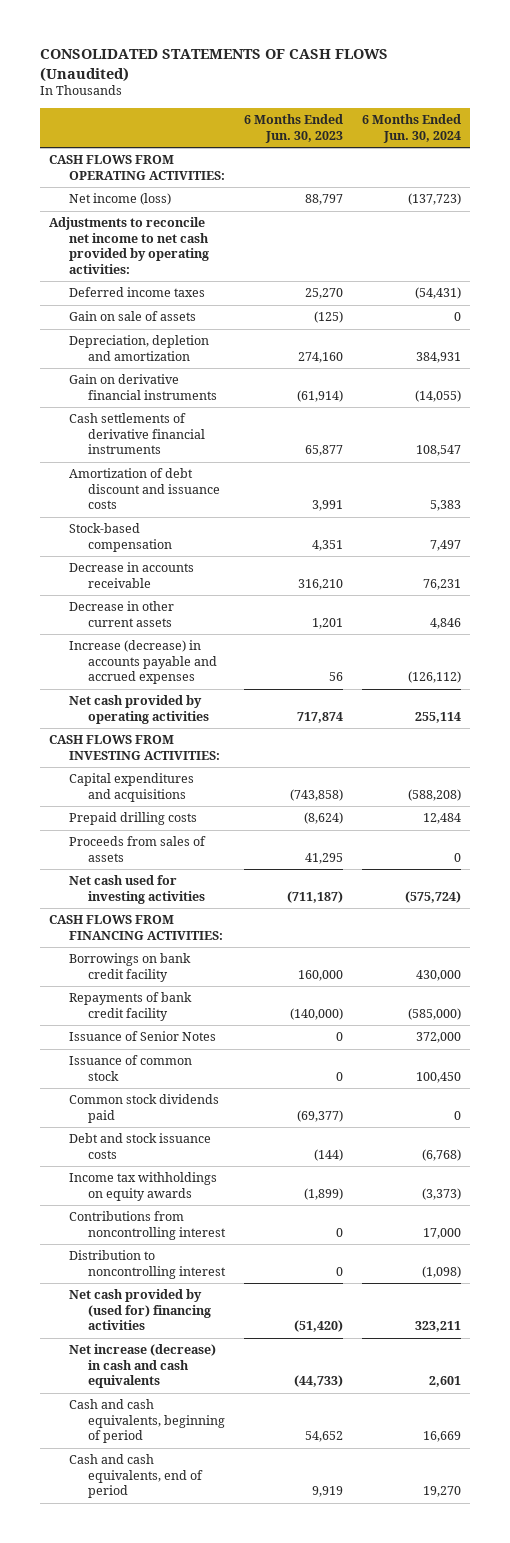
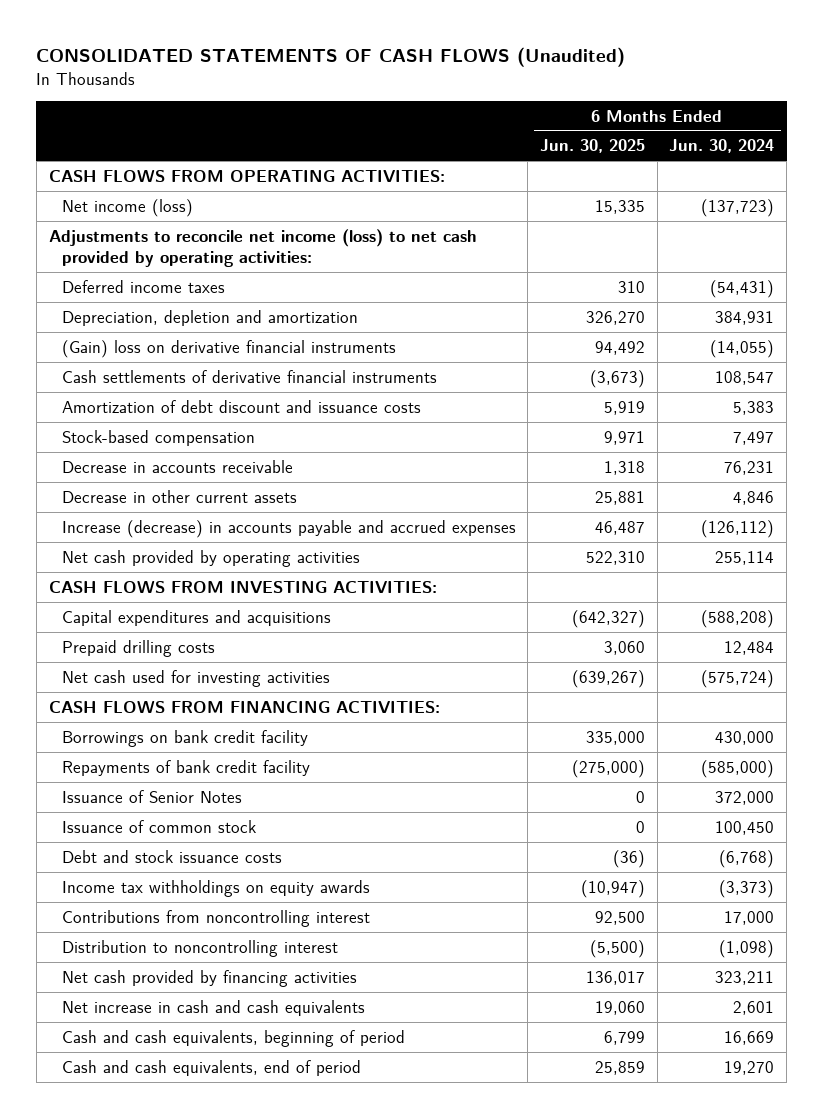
[244,114,344,143] 6 Months Ended Jun. 30, 2023 -> none
none -> [539,139,645,154] Jun. 30, 2025
[49,217,209,274] Adjustments to reconcile net income to net cash provided by operating activities: -> [48,228,477,267] Adjustments to reconcile net income (loss) to net cash provided by operating activities:
[68,311,196,322] Gain on sale of assets -> none
[68,374,218,400] Gain on derivative financial instruments -> [61,339,396,358] (Gain) loss on derivative financial instruments
[68,836,206,862] Proceeds from sales of assets -> none
[68,1094,219,1123] Common stock dividends paid -> none
[68,1289,212,1331] Net cash provided by (used for) financing activities -> [61,969,357,987] Net cash provided by financing activities
[68,1344,216,1389] Net increase (decrease) in cash and cash equivalents -> [61,999,365,1016] Net increase in cash and cash equivalents

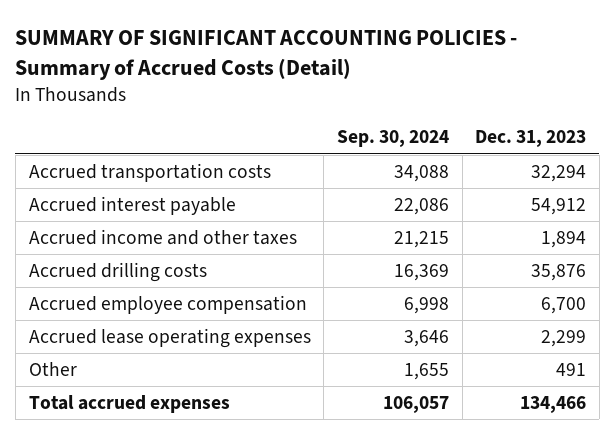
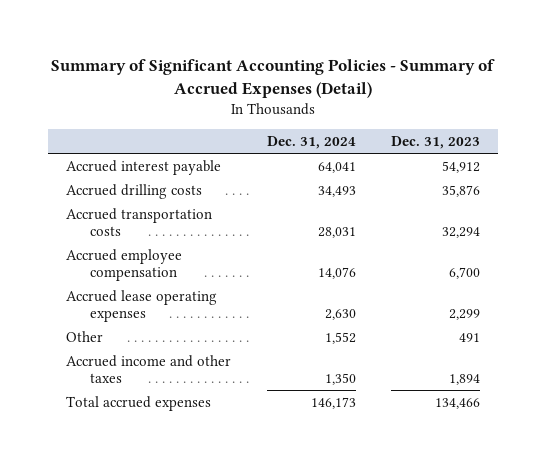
[15,30,518,81] SUMMARY OF SIGNIFICANT ACCOUNTING POLICIES - Summary of Accrued Costs (Detail) -> [51,59,496,99] Summary of Significant Accounting Policies - Summary of Accrued Expenses (Detail)
[336,130,449,148] Sep. 30, 2024 -> none
none -> [266,135,356,149] Dec. 31, 2024
[28,162,271,182] Accrued transportation costs -> [66,207,213,236] Accrued transportation costs
[28,228,297,245] Accrued income and other taxes -> [66,354,232,383] Accrued income and other taxes

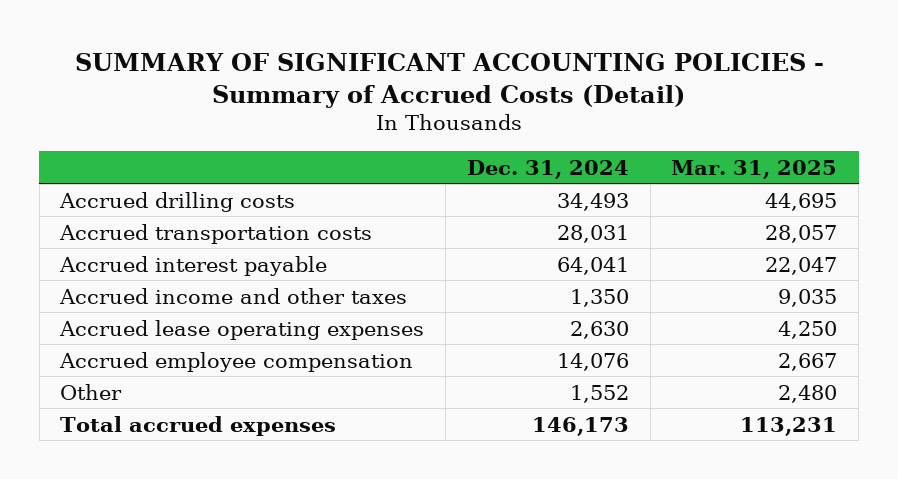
[51,59,496,99] Summary of Significant Accounting Policies - Summary of Accrued Expenses (Detail) -> [74,52,824,108] SUMMARY OF SIGNIFICANT ACCOUNTING POLICIES - Summary of Accrued Costs (Detail)
[391,135,481,149] Dec. 31, 2023 -> none
none -> [671,159,838,179] Mar. 31, 2025
[66,159,222,175] Accrued interest payable -> [59,255,328,276] Accrued interest payable
[66,354,232,383] Accrued income and other taxes -> [59,287,408,304] Accrued income and other taxes
[66,248,183,281] Accrued employee compensation -> [59,351,414,372] Accrued employee compensation

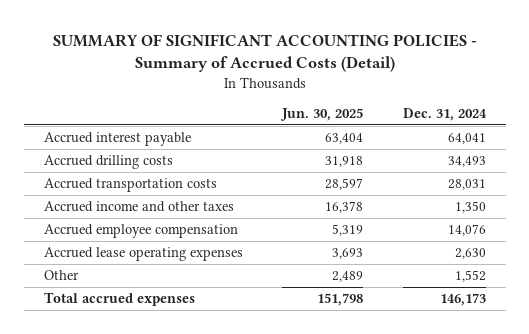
[671,159,838,179] Mar. 31, 2025 -> none
none -> [280,107,364,121] Jun. 30, 2025
[59,255,328,276] Accrued interest payable -> [43,132,191,147] Accrued interest payable
[59,319,425,340] Accrued lease operating expenses -> [43,247,243,262] Accrued lease operating expenses

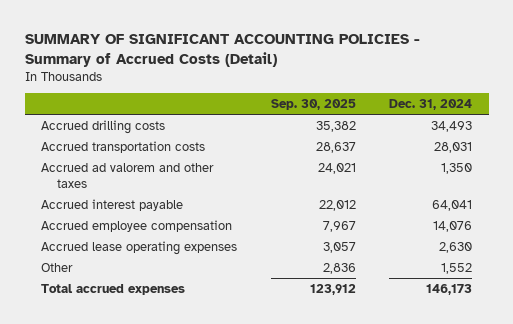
[280,107,364,121] Jun. 30, 2025 -> none
none -> [270,99,356,111] Sep. 30, 2025
[43,201,234,213] Accrued income and other taxes -> [41,162,215,188] Accrued ad valorem and other taxes
[43,132,191,147] Accrued interest payable -> [41,198,184,211] Accrued interest payable

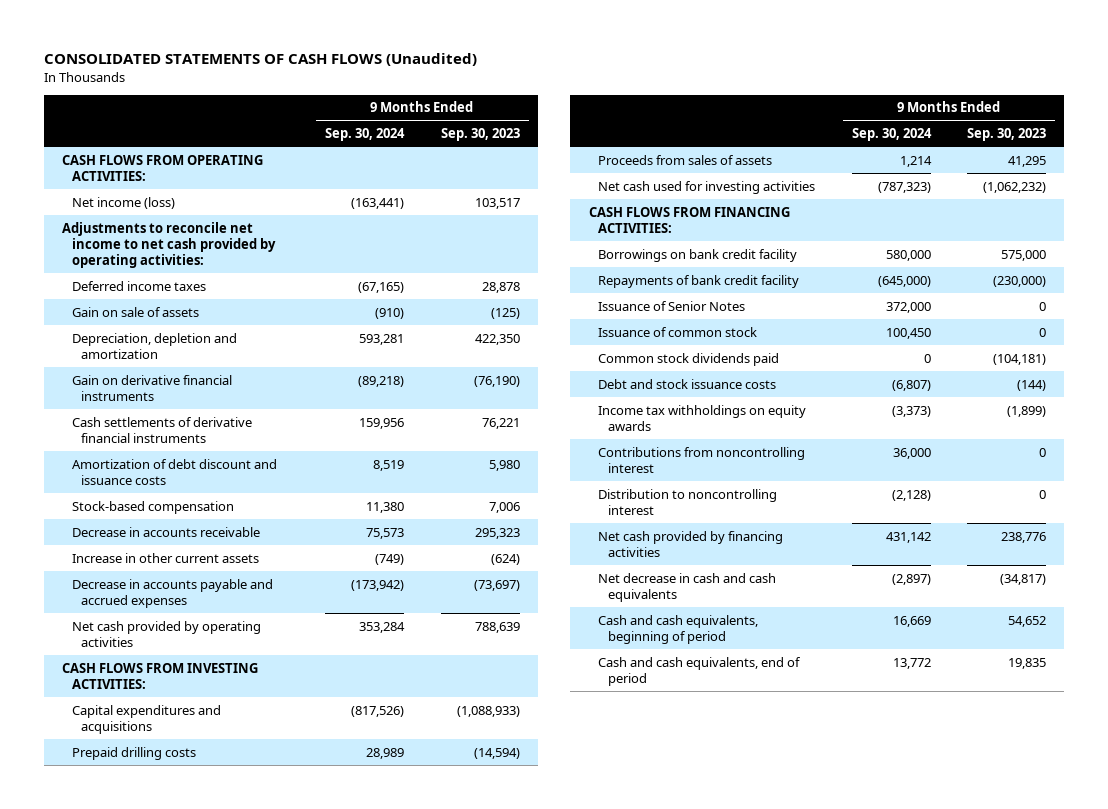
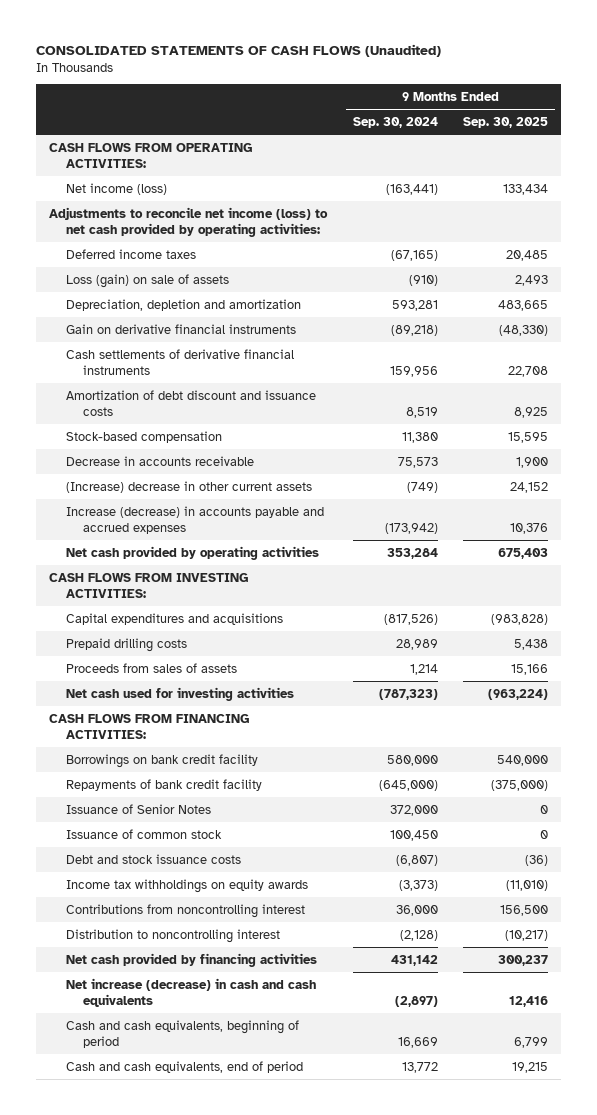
[440,127,520,141] Sep. 30, 2023 -> none
none -> [463,117,549,129] Sep. 30, 2025
[62,221,276,268] Adjustments to reconcile net income to net cash provided by operating activities: -> [49,206,329,237] Adjustments to reconcile net income (loss) to net cash provided by operating activities:
[71,306,199,317] Gain on sale of assets -> [66,273,230,288] Loss (gain) on sale of assets
[71,552,259,563] Increase in other current assets -> [66,480,313,493] (Increase) decrease in other current assets
[71,578,273,608] Decrease in accounts payable and accrued expenses -> [66,505,325,534] Increase (decrease) in accounts payable and accrued expenses
[598,352,780,366] Common stock dividends paid -> none
[598,572,777,602] Net decrease in cash and cash equivalents -> [66,977,317,1007] Net increase (decrease) in cash and cash equivalents

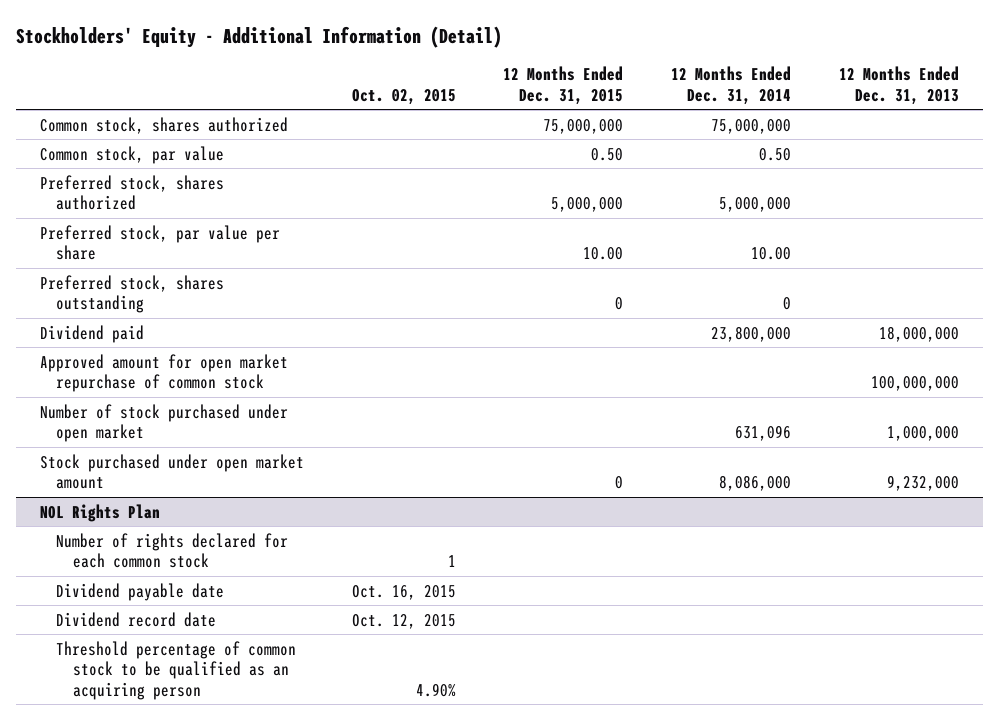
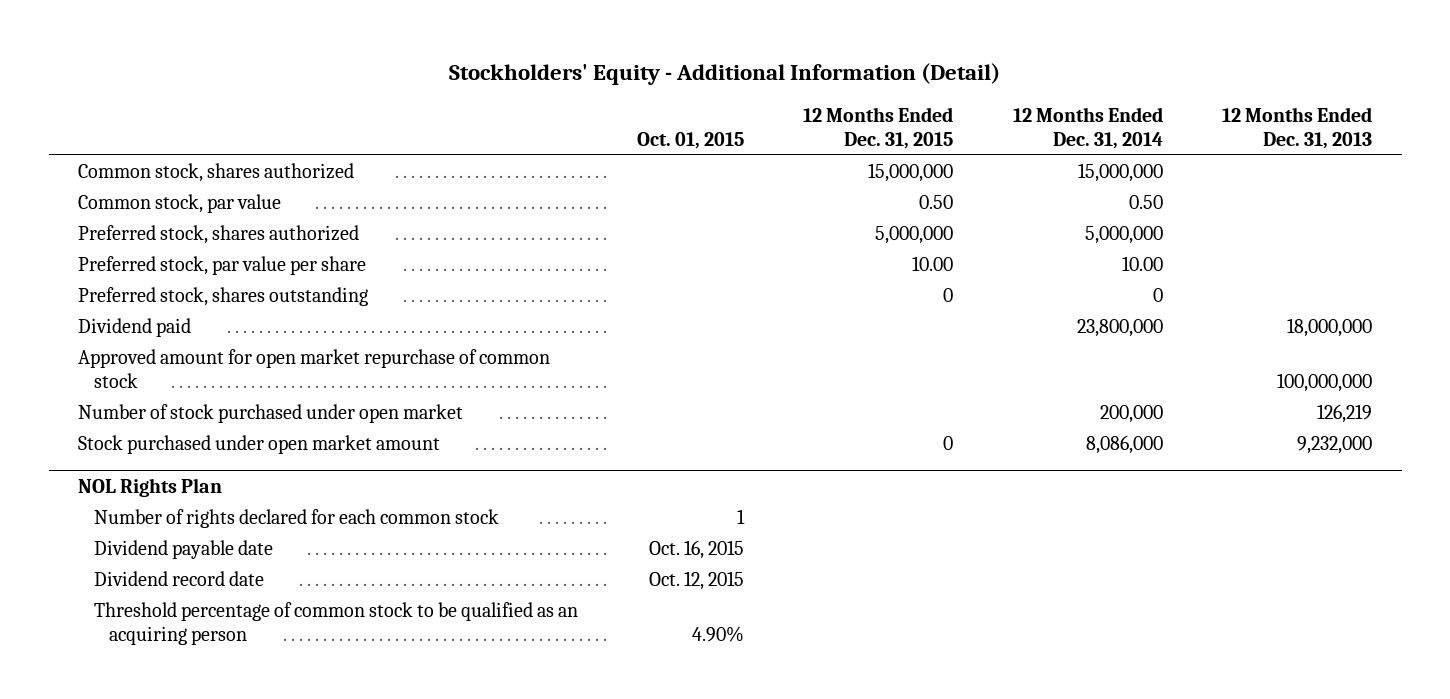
[351,88,456,105] Oct. 02, 2015 -> none
none -> [636,131,744,149] Oct. 01, 2015
[543,118,624,134] 75,000,000 -> [868,163,954,183] 15,000,000
[711,118,792,134] 75,000,000 -> [1077,163,1163,183] 15,000,000
[735,425,792,442] 631,096 -> [1099,405,1163,424] 200,000
[887,426,960,442] 1,000,000 -> [1316,404,1372,424] 126,219

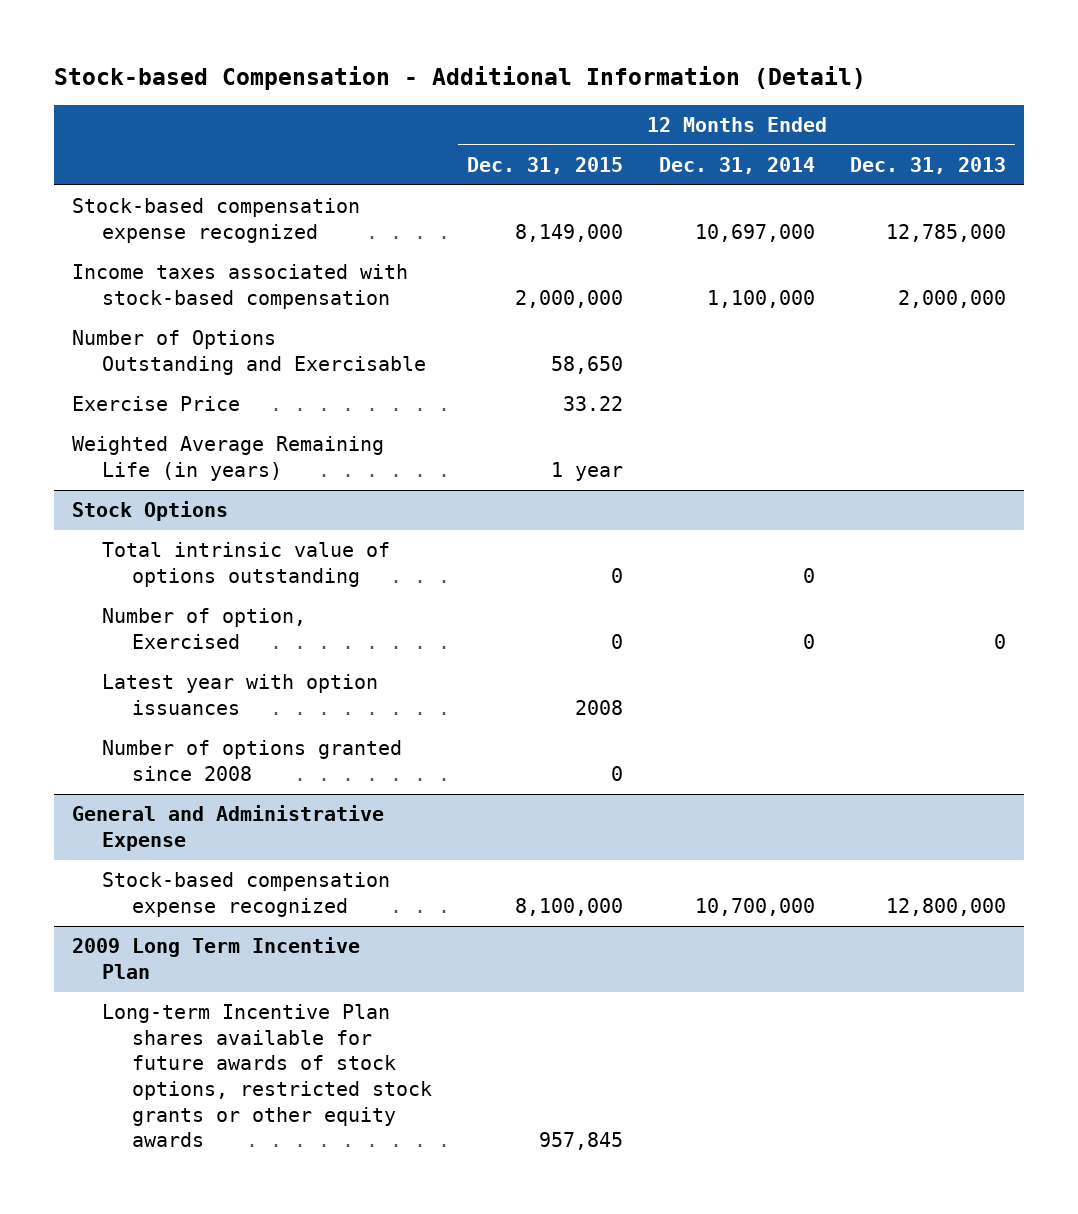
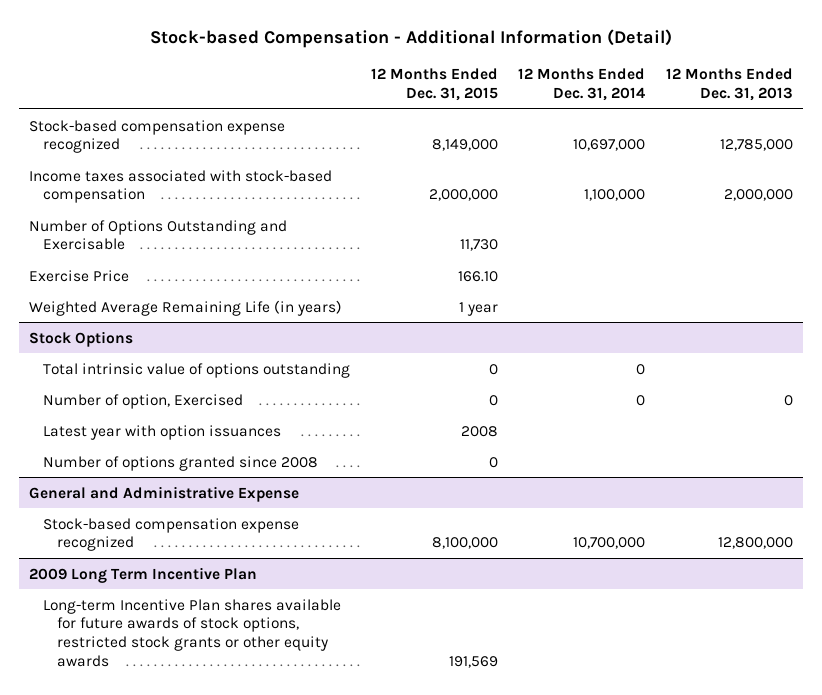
[551,355,624,374] 58,650 -> [459,239,498,252] 11,730
[563,396,624,412] 33.22 -> [457,270,498,282] 166.10
[539,1132,624,1151] 957,845 -> [448,655,498,668] 191,569

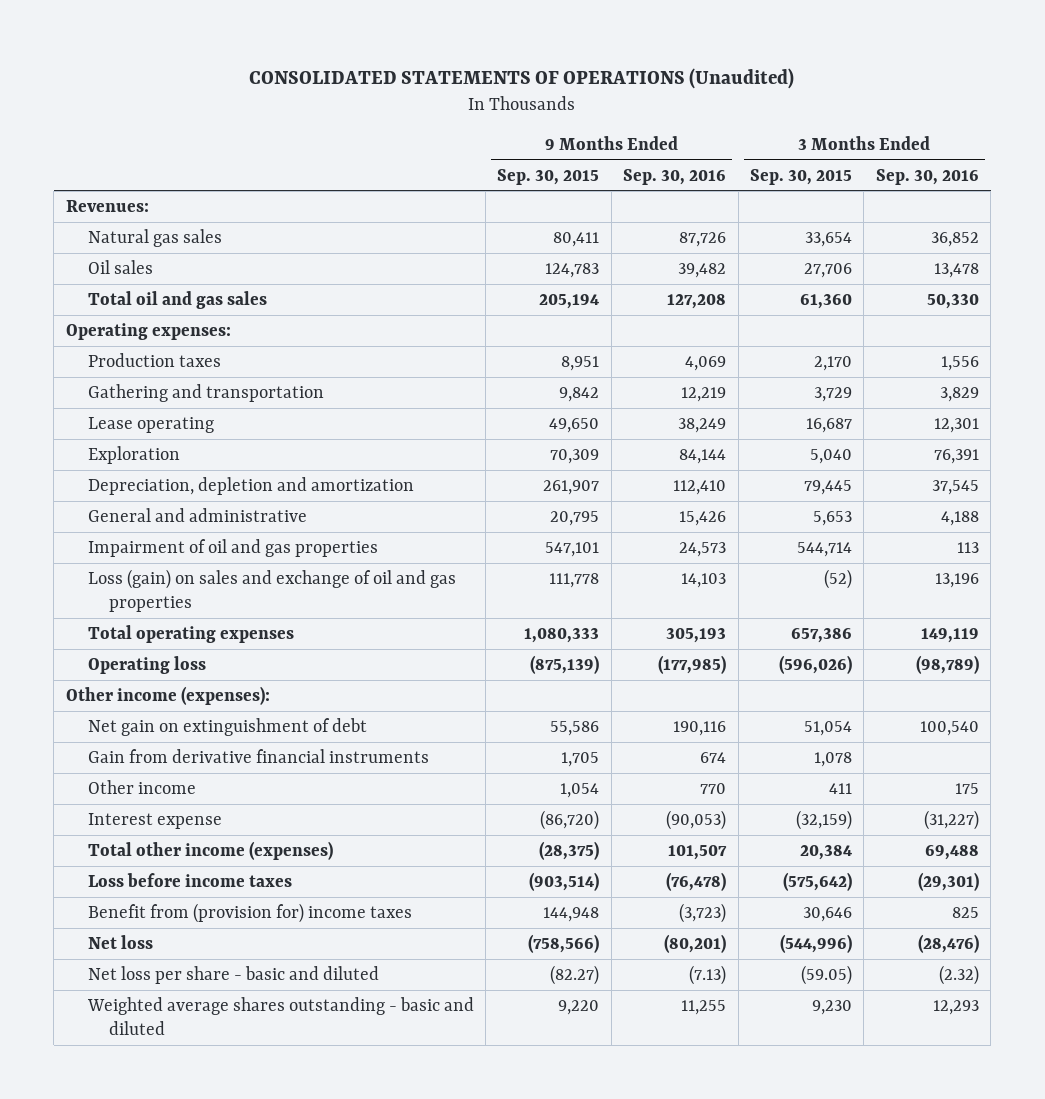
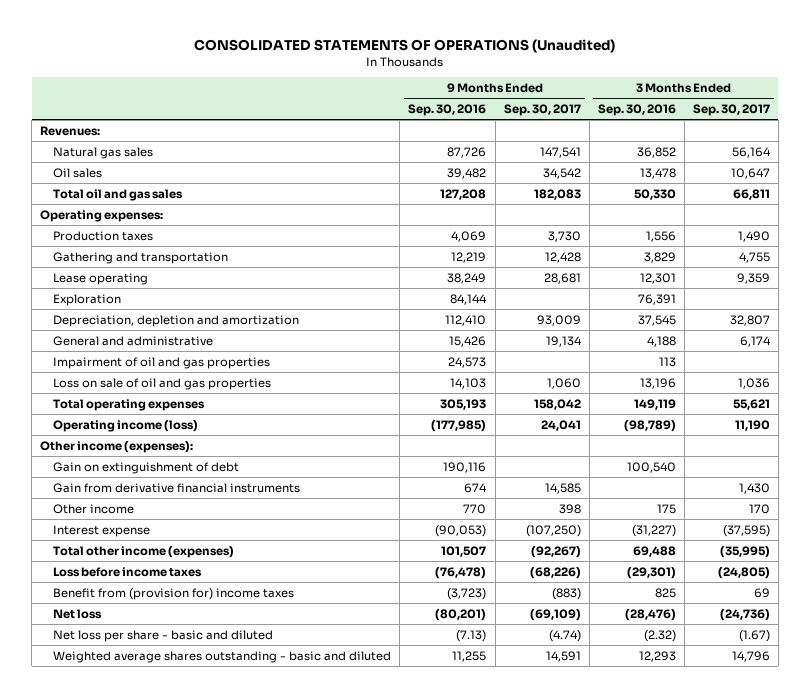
[497,168,600,185] Sep. 30, 2015 -> none
[750,168,853,185] Sep. 30, 2015 -> none
none -> [503,104,581,117] Sep. 30, 2017
none -> [692,104,770,117] Sep. 30, 2017
[87,568,456,613] Loss (gain) on sales and exchange of oil and gas properties -> [53,377,272,390] Loss on sale of oil and gas properties
[87,655,206,674] Operating loss -> [53,419,199,432] Operating income (loss)
[87,717,367,736] Net gain on extinguishment of debt -> [53,461,240,474] Gain on extinguishment of debt

